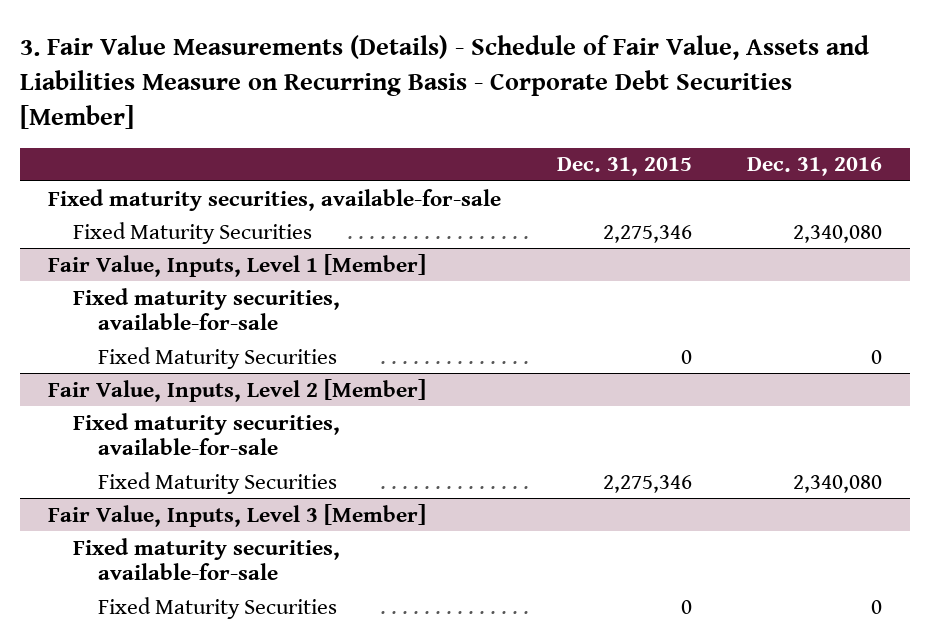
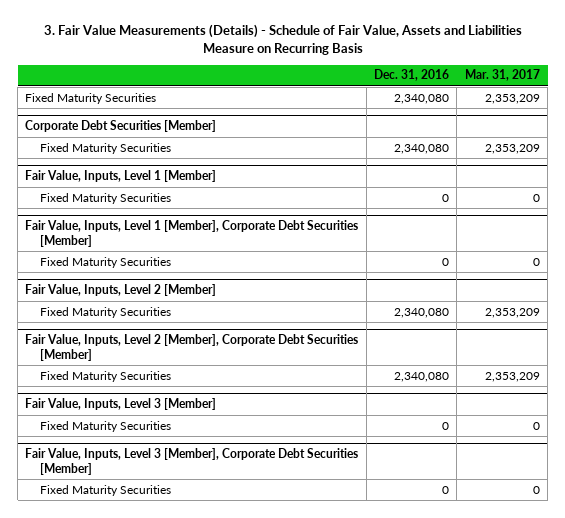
[20,35,870,130] 3. Fair Value Measurements (Details) - Schedule of Fair Value, Assets and Liabilities Measure on Recurring Basis - Corporate Debt Securities [Member] -> [43,24,522,56] 3. Fair Value Measurements (Details) - Schedule of Fair Value, Assets and Liabilities Measure on Recurring Basis
[556,157,692,177] Dec. 31, 2015 -> none
none -> [464,69,540,82] Mar. 31, 2017
[47,188,501,211] Fixed maturity securities, available-for-sale -> none
none -> [25,120,217,133] Corporate Debt Securities [Member]
none -> [40,142,172,154] Fixed Maturity Securities
[72,287,340,331] Fixed maturity securities, available-for-sale -> none
none -> [25,220,359,247] Fair Value, Inputs, Level 1 [Member], Corporate Debt Securities [Member]
none -> [40,256,172,268] Fixed Maturity Securities
[72,412,340,456] Fixed maturity securities, available-for-sale -> none
none -> [25,334,359,361] Fair Value, Inputs, Level 2 [Member], Corporate Debt Securities [Member]
none -> [40,370,172,382] Fixed Maturity Securities
[72,537,340,581] Fixed maturity securities, available-for-sale -> none
none -> [25,448,359,475] Fair Value, Inputs, Level 3 [Member], Corporate Debt Securities [Member]
none -> [40,484,172,496] Fixed Maturity Securities

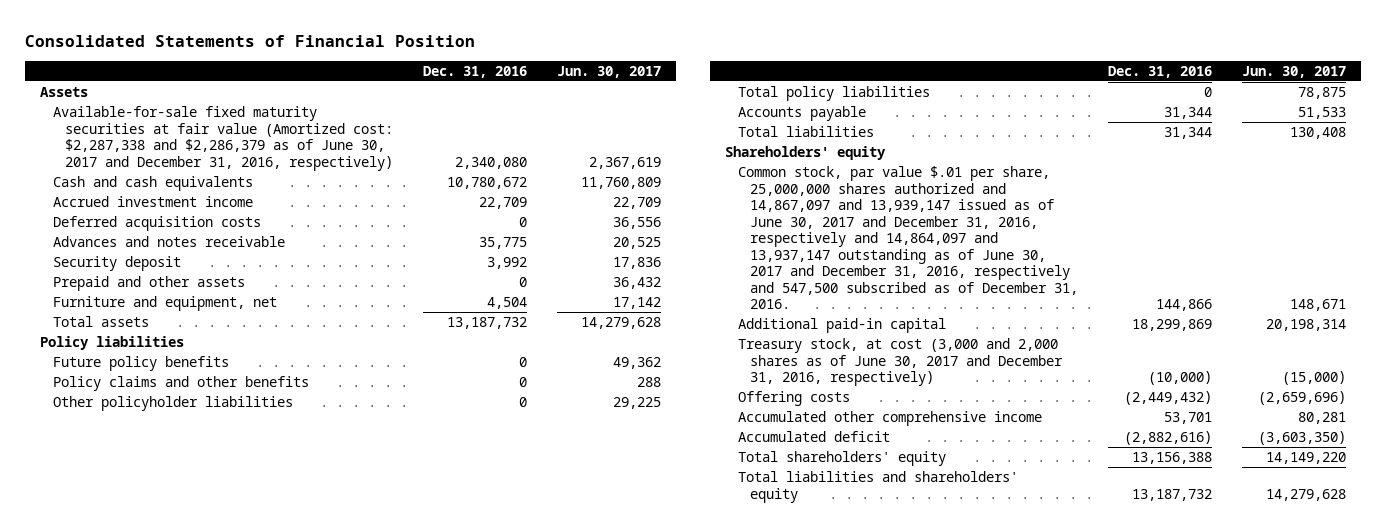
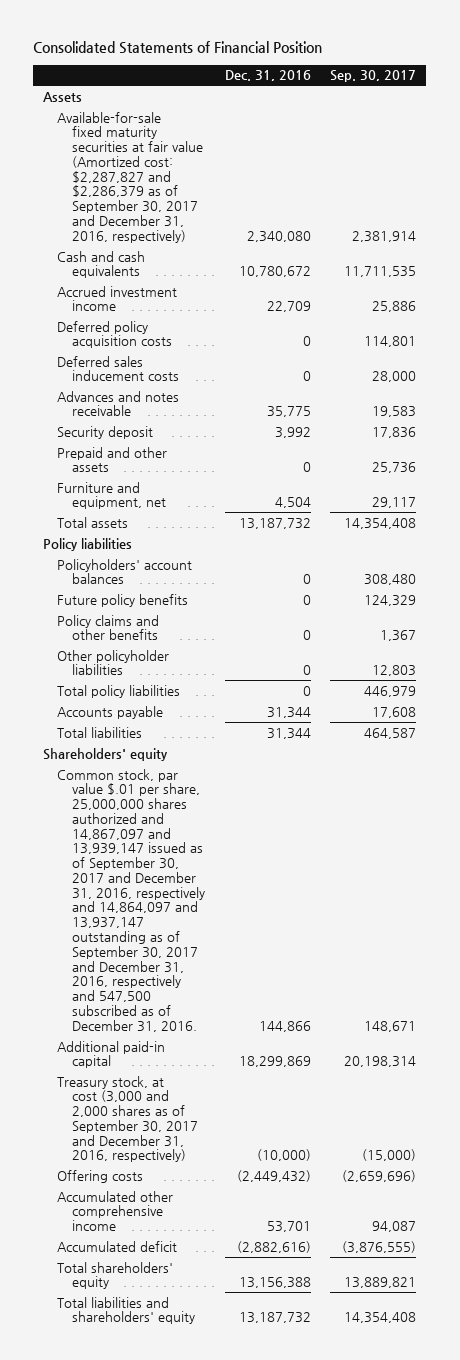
[556,65,661,78] Jun. 30, 2017 -> none
none -> [330,70,417,83] Sep. 30, 2017
[52,106,394,171] Available-for-sale fixed maturity securities at fair value (Amortized cost: $2,287,338 and $2,286,379 as of June 30, 2017 and December 31, 2016, respectively) -> [57,111,203,243] Available-for-sale fixed maturity securities at fair value (Amortized cost: $2,287,827 and $2,286,379 as of September 30, 2017 and December 31, 2016, respectively)
[52,216,261,232] Deferred acquisition costs -> [57,320,172,349] Deferred policy acquisition costs
none -> [57,355,179,382] Deferred sales inducement costs
none -> [57,558,193,585] Policyholders' account balances
[737,166,1079,310] Common stock, par value $.01 per share, 25,000,000 shares authorized and 14,867,097 and 13,939,147 issued as of June 30, 2017 and December 31, 2016, respectively and 14,864,097 and 13,937,147 outstanding as of June 30, 2017 and December 31, 2016, respectively and 547,500 subscribed as of December 31, 2016. -> [57,768,205,1032] Common stock, par value $.01 per share, 25,000,000 shares authorized and 14,867,097 and 13,939,147 issued as of September 30, 2017 and December 31, 2016, respectively and 14,864,097 and 13,937,147 outstanding as of September 30, 2017 and December 31, 2016, respectively and 547,500 subscribed as of December 31, 2016.
[737,338,1064,387] Treasury stock, at cost (3,000 and 2,000 shares as of June 30, 2017 and December 31, 2016, respectively) -> [57,1075,198,1163] Treasury stock, at cost (3,000 and 2,000 shares as of September 30, 2017 and December 31, 2016, respectively)

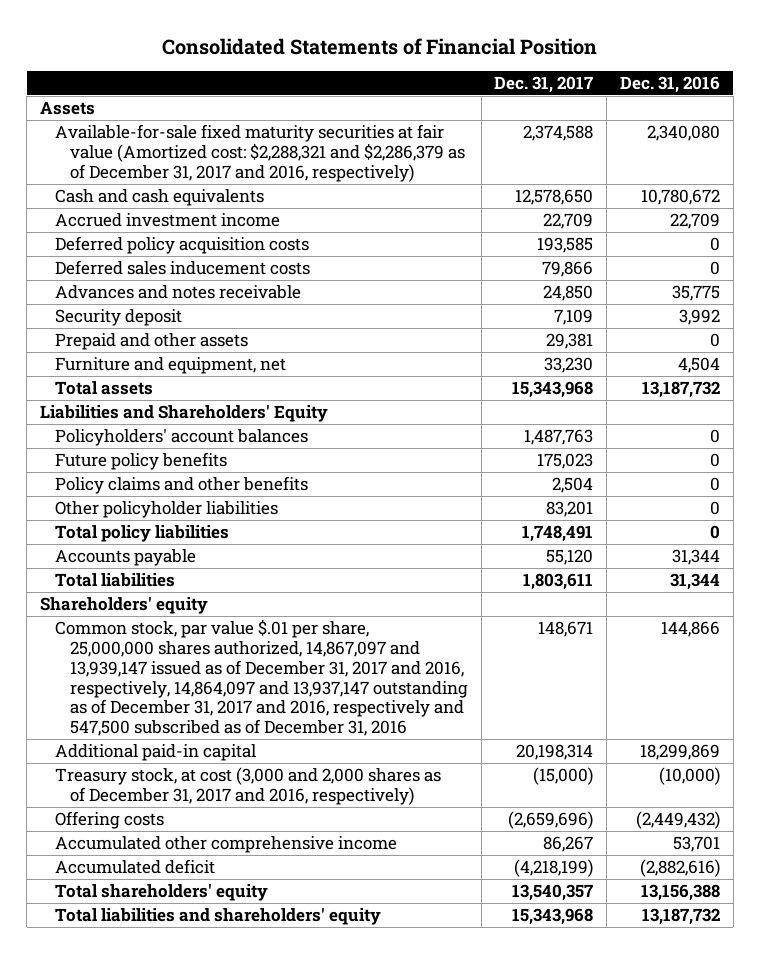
[330,70,417,83] Sep. 30, 2017 -> none
none -> [494,76,594,94] Dec. 31, 2017
[57,111,203,243] Available-for-sale fixed maturity securities at fair value (Amortized cost: $2,287,827 and $2,286,379 as of September 30, 2017 and December 31, 2016, respectively) -> [55,124,466,182] Available-for-sale fixed maturity securities at fair value (Amortized cost: $2,288,321 and $2,286,379 as of December 31, 2017 and 2016, respectively)
[43,537,133,551] Policy liabilities -> none
none -> [40,405,329,423] Liabilities and Shareholders' Equity
[57,768,205,1032] Common stock, par value $.01 per share, 25,000,000 shares authorized and 14,867,097 and 13,939,147 issued as of September 30, 2017 and December 31, 2016, respectively and 14,864,097 and 13,937,147 outstanding as of September 30, 2017 and December 31, 2016, respectively and 547,500 subscribed as of December 31, 2016. -> [55,619,469,737] Common stock, par value $.01 per share, 25,000,000 shares authorized, 14,867,097 and 13,939,147 issued as of December 31, 2017 and 2016, respectively, 14,864,097 and 13,937,147 outstanding as of December 31, 2017 and 2016, respectively and 547,500 subscribed as of December 31, 2016
[57,1075,198,1163] Treasury stock, at cost (3,000 and 2,000 shares as of September 30, 2017 and December 31, 2016, respectively) -> [55,767,442,805] Treasury stock, at cost (3,000 and 2,000 shares as of December 31, 2017 and 2016, respectively)

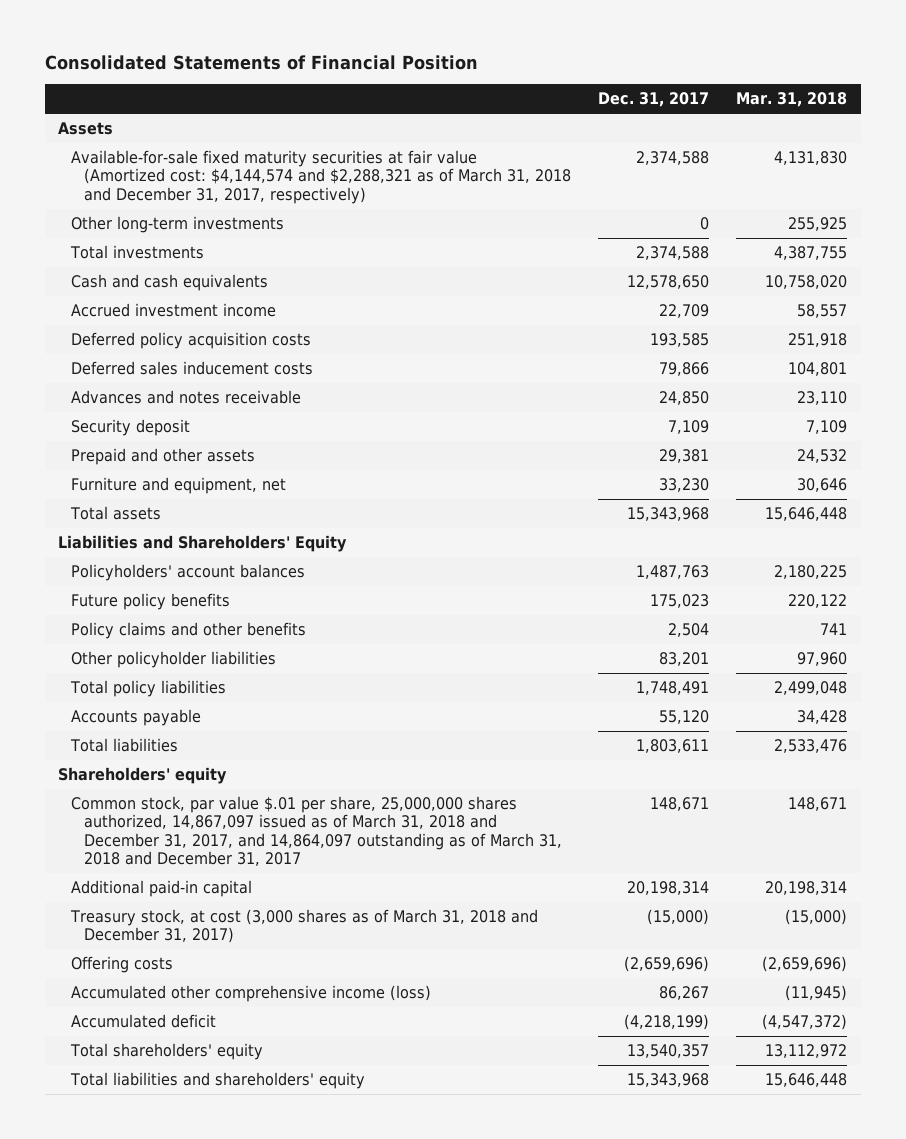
[619,76,720,94] Dec. 31, 2016 -> none
none -> [736,92,848,108] Mar. 31, 2018
[55,124,466,182] Available-for-sale fixed maturity securities at fair value (Amortized cost: $2,288,321 and $2,286,379 as of December 31, 2017 and 2016, respectively) -> [71,150,572,204] Available-for-sale fixed maturity securities at fair value (Amortized cost: $4,144,574 and $2,288,321 as of March 31, 2018 and December 31, 2017, respectively)
none -> [71,216,285,234] Other long-term investments
none -> [70,245,205,260] Total investments
[55,619,469,737] Common stock, par value $.01 per share, 25,000,000 shares authorized, 14,867,097 and 13,939,147 issued as of December 31, 2017 and 2016, respectively, 14,864,097 and 13,937,147 outstanding as of December 31, 2017 and 2016, respectively and 547,500 subscribed as of December 31, 2016 -> [71,796,563,867] Common stock, par value $.01 per share, 25,000,000 shares authorized, 14,867,097 issued as of March 31, 2018 and December 31, 2017, and 14,864,097 outstanding as of March 31, 2018 and December 31, 2017
[55,767,442,805] Treasury stock, at cost (3,000 and 2,000 shares as of December 31, 2017 and 2016, respectively) -> [70,909,539,944] Treasury stock, at cost (3,000 shares as of March 31, 2018 and December 31, 2017)
[55,836,398,854] Accumulated other comprehensive income -> [71,985,432,1003] Accumulated other comprehensive income (loss)

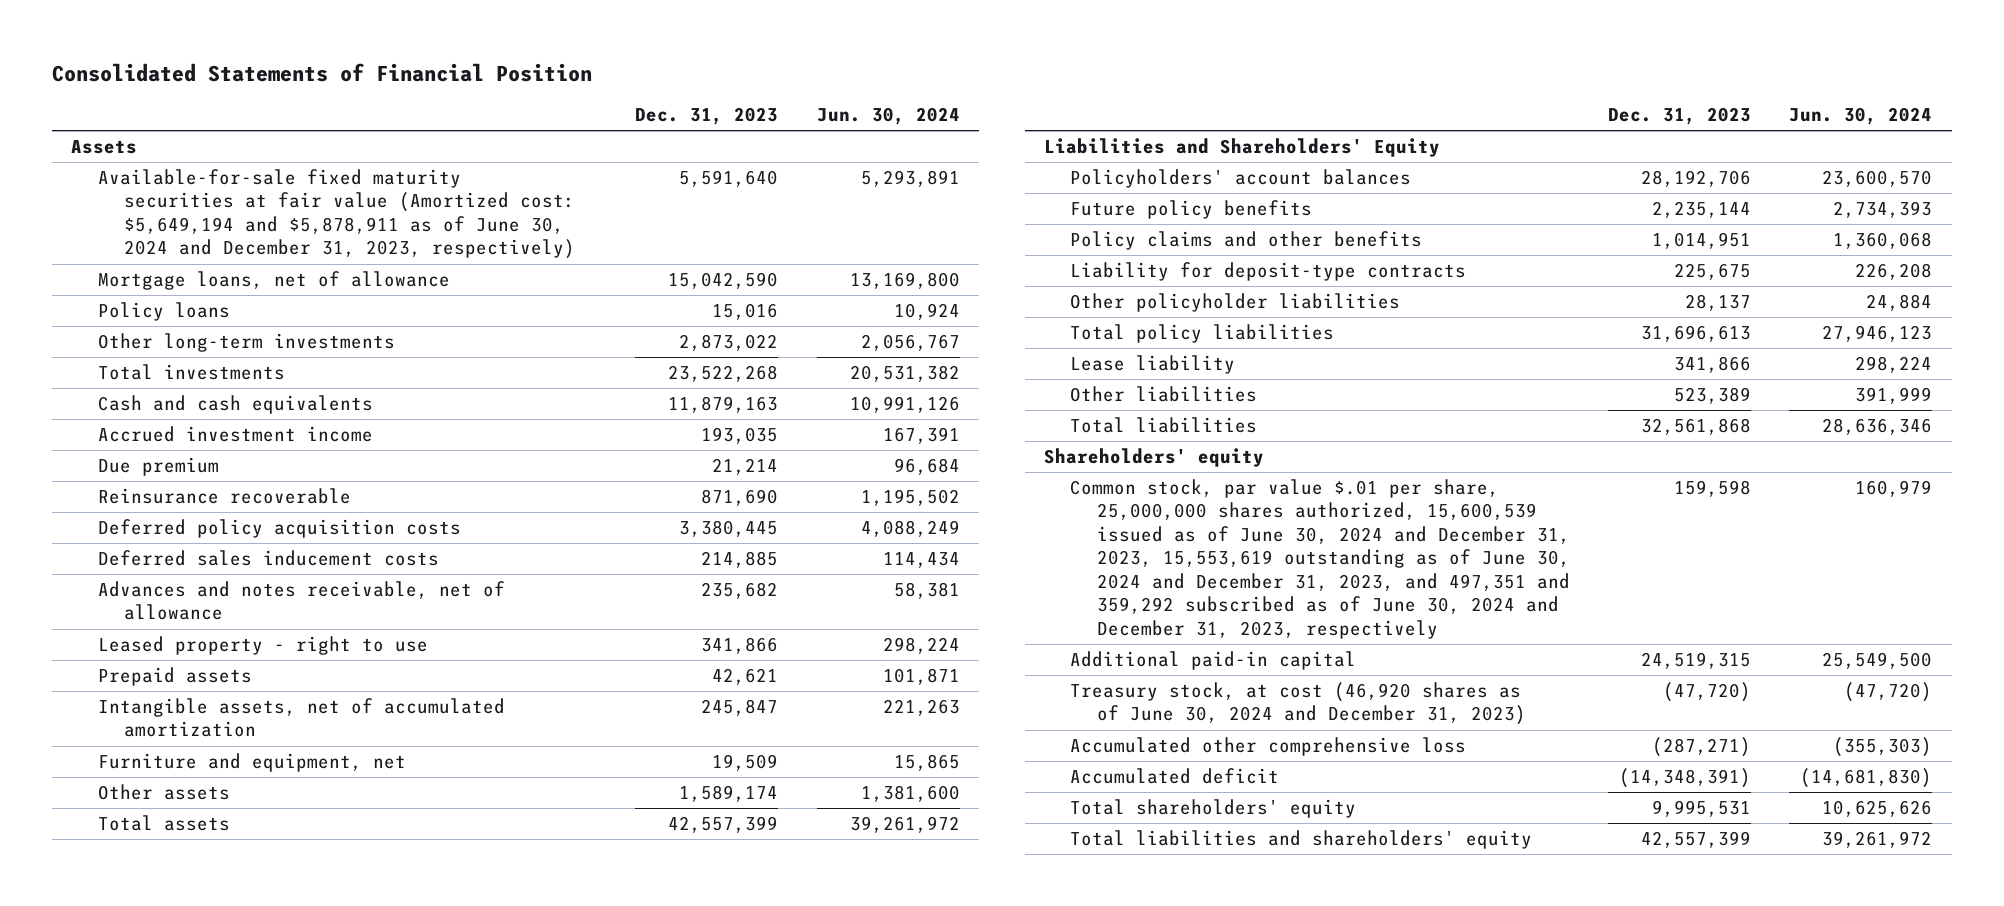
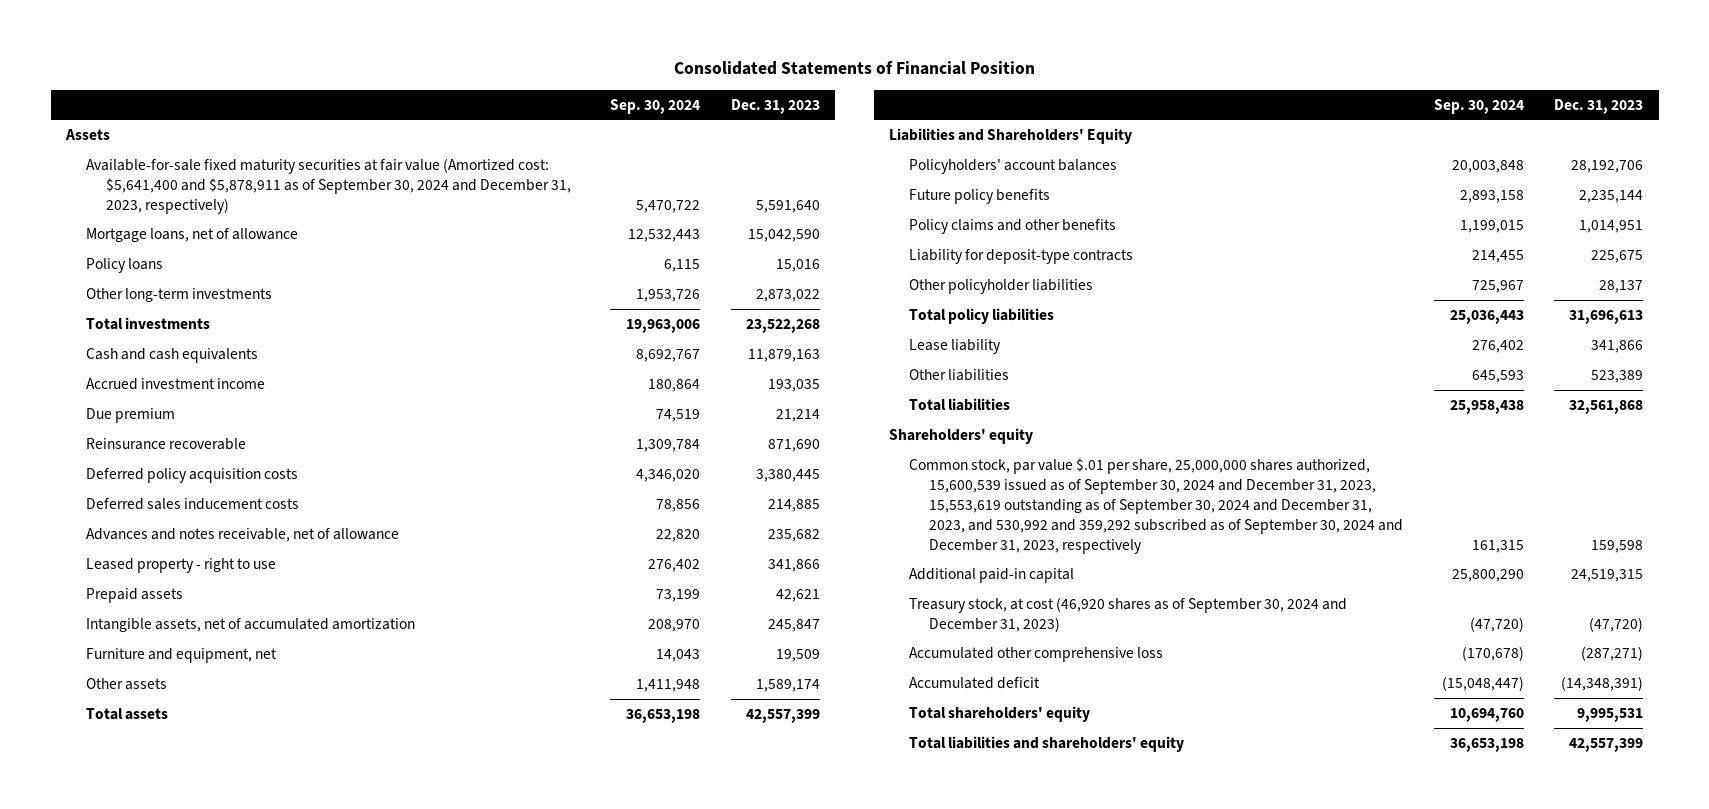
[816,107,960,126] Jun. 30, 2024 -> none
none -> [610,98,701,114] Sep. 30, 2024
[97,168,575,260] Available-for-sale fixed maturity securities at fair value (Amortized cost: $5,649,194 and $5,878,911 as of June 30, 2024 and December 31, 2023, respectively) -> [85,157,571,214] Available-for-sale fixed maturity securities at fair value (Amortized cost: $5,641,400 and $5,878,911 as of September 30, 2024 and December 31, 2023, respectively)
[1070,478,1570,639] Common stock, par value $.01 per share, 25,000,000 shares authorized, 15,600,539 issued as of June 30, 2024 and December 31, 2023, 15,553,619 outstanding as of June 30, 2024 and December 31, 2023, and 497,351 and 359,292 subscribed as of June 30, 2024 and December 31, 2023, respectively -> [909,457,1404,554] Common stock, par value $.01 per share, 25,000,000 shares authorized, 15,600,539 issued as of September 30, 2024 and December 31, 2023, 15,553,619 outstanding as of September 30, 2024 and December 31, 2023, and 530,992 and 359,292 subscribed as of September 30, 2024 and December 31, 2023, respectively
[1070,681,1526,726] Treasury stock, at cost (46,920 shares as of June 30, 2024 and December 31, 2023) -> [909,596,1348,632] Treasury stock, at cost (46,920 shares as of September 30, 2024 and December 31, 2023)

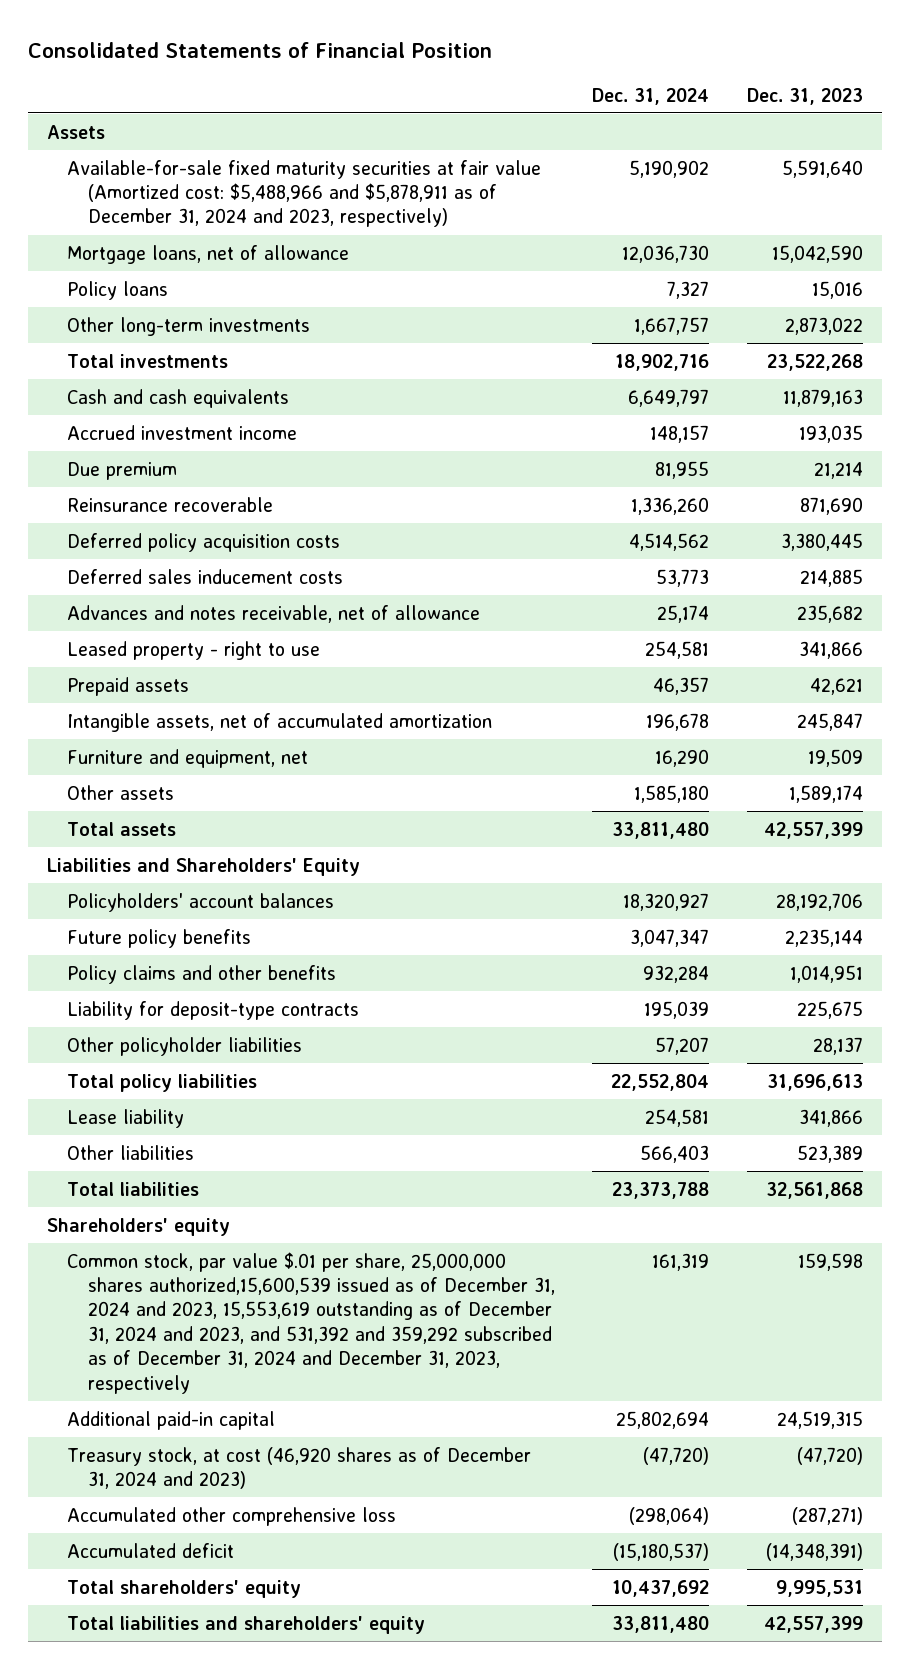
[610,98,701,114] Sep. 30, 2024 -> none
none -> [592,87,710,105] Dec. 31, 2024
[85,157,571,214] Available-for-sale fixed maturity securities at fair value (Amortized cost: $5,641,400 and $5,878,911 as of September 30, 2024 and December 31, 2023, respectively) -> [67,159,542,228] Available-for-sale fixed maturity securities at fair value (Amortized cost: $5,488,966 and $5,878,911 as of December 31, 2024 and 2023, respectively)
[909,457,1404,554] Common stock, par value $.01 per share, 25,000,000 shares authorized, 15,600,539 issued as of September 30, 2024 and December 31, 2023, 15,553,619 outstanding as of September 30, 2024 and December 31, 2023, and 530,992 and 359,292 subscribed as of September 30, 2024 and December 31, 2023, respectively -> [67,1251,555,1394] Common stock, par value $.01 per share, 25,000,000 shares authorized,15,600,539 issued as of December 31, 2024 and 2023, 15,553,619 outstanding as of December 31, 2024 and 2023, and 531,392 and 359,292 subscribed as of December 31, 2024 and December 31, 2023, respectively
[909,596,1348,632] Treasury stock, at cost (46,920 shares as of September 30, 2024 and December 31, 2023) -> [67,1446,532,1489] Treasury stock, at cost (46,920 shares as of December 31, 2024 and 2023)

